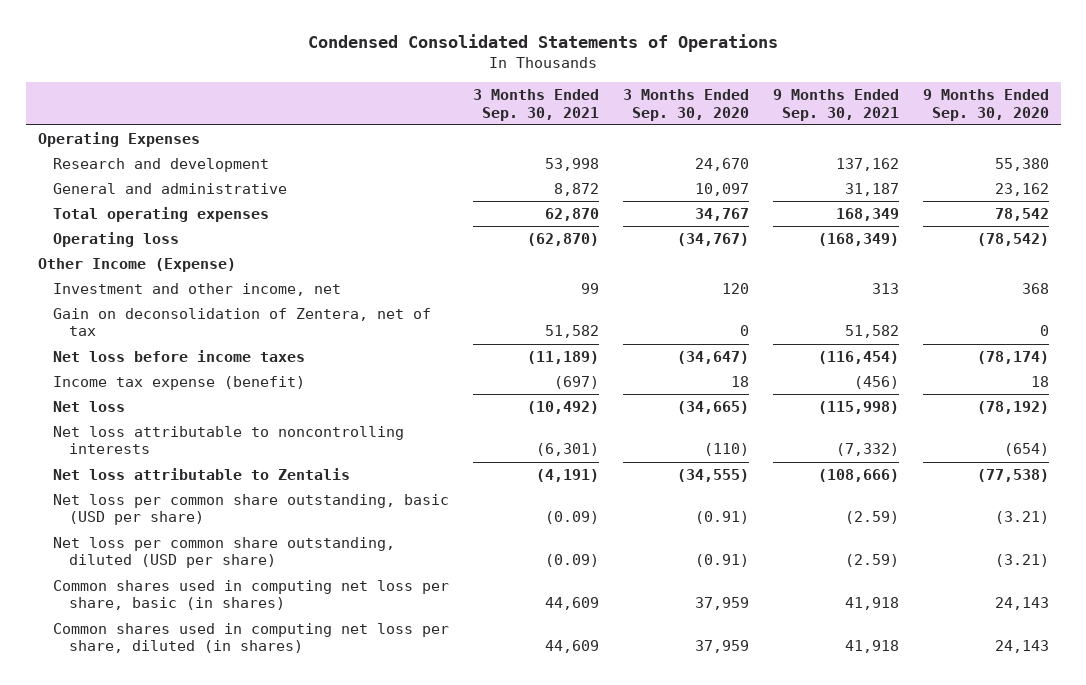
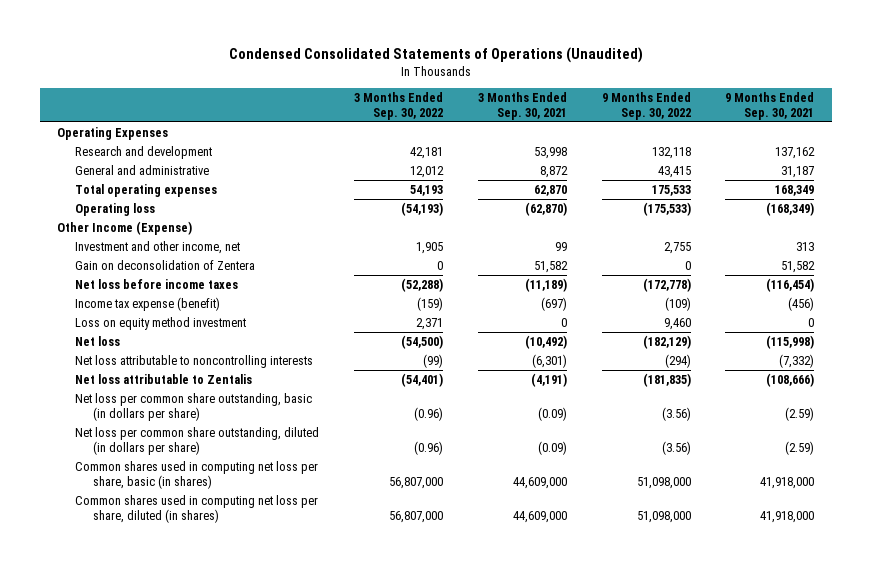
[308,34,779,53] Condensed Consolidated Statements of Operations -> [228,46,643,63] Condensed Consolidated Statements of Operations (Unaudited)
[622,89,749,121] 3 Months Ended Sep. 30, 2020 -> none
[922,89,1049,121] 9 Months Ended Sep. 30, 2020 -> none
none -> [353,92,443,120] 3 Months Ended Sep. 30, 2022
none -> [601,92,691,120] 9 Months Ended Sep. 30, 2022
[53,308,432,337] Gain on deconsolidation of Zentera, net of tax -> [74,259,255,270] Gain on deconsolidation of Zentera
none -> [74,316,246,330] Loss on equity method investment
[53,494,450,526] Net loss per common share outstanding, basic (USD per share) -> [74,392,312,421] Net loss per common share outstanding, basic (in dollars per share)
[53,537,396,569] Net loss per common share outstanding, diluted (USD per share) -> [74,426,319,455] Net loss per common share outstanding, diluted (in dollars per share)
[545,597,600,611] 44,609 -> [512,476,567,489] 44,609,000
[844,597,899,611] 41,918 -> [760,476,815,489] 41,918,000
[545,640,600,654] 44,609 -> [512,510,567,523] 44,609,000
[844,640,899,654] 41,918 -> [760,510,815,523] 41,918,000

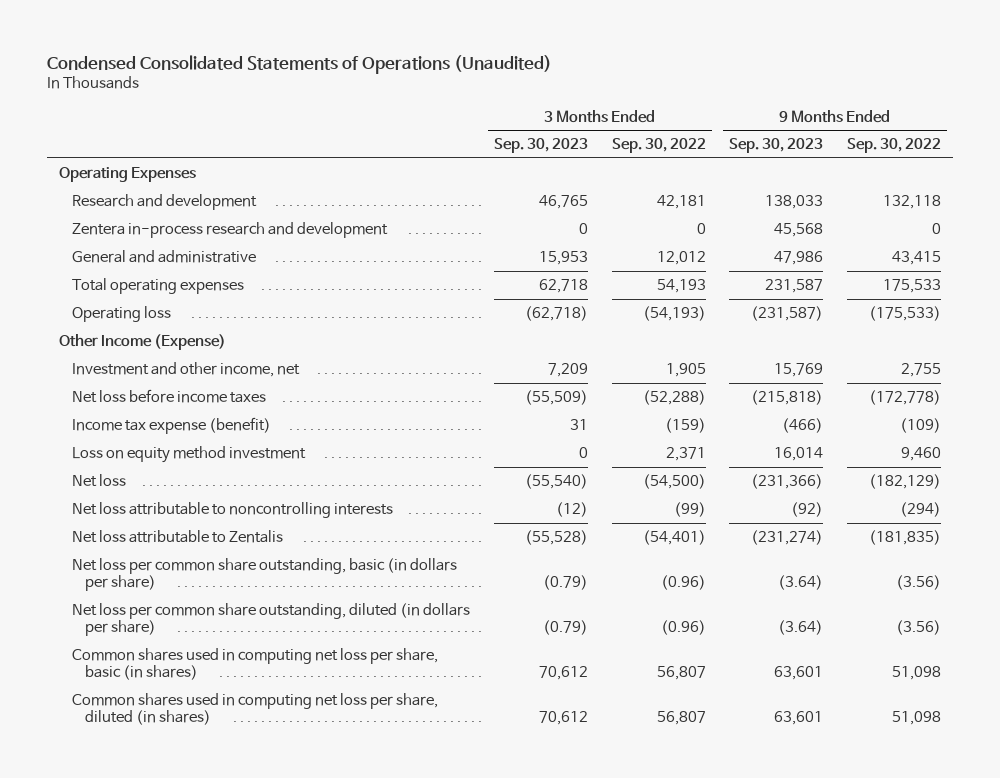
[477,92,567,120] 3 Months Ended Sep. 30, 2021 -> none
[725,92,815,120] 9 Months Ended Sep. 30, 2021 -> none
none -> [493,138,588,154] Sep. 30, 2023
none -> [729,138,824,154] Sep. 30, 2023
none -> [71,221,388,238] Zentera in-process research and development
[74,259,255,270] Gain on deconsolidation of Zentera -> none
[388,476,443,489] 56,807,000 -> [656,666,706,681] 56,807
[636,476,691,489] 51,098,000 -> [892,666,942,681] 51,098
[388,510,443,523] 56,807,000 -> [656,711,706,726] 56,807
[636,510,691,523] 51,098,000 -> [892,711,942,726] 51,098

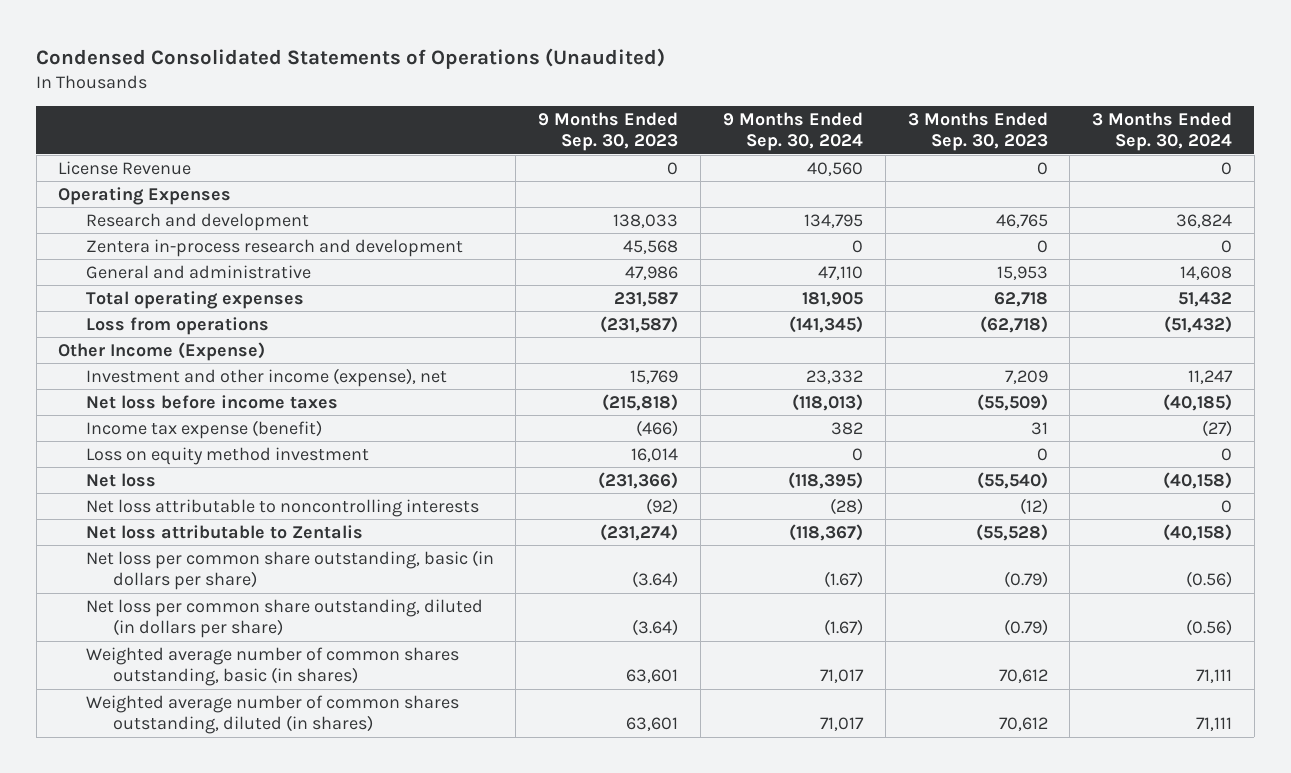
[611,138,706,154] Sep. 30, 2022 -> none
[847,138,942,154] Sep. 30, 2022 -> none
none -> [722,112,863,152] 9 Months Ended Sep. 30, 2024
none -> [1092,112,1233,152] 3 Months Ended Sep. 30, 2024
none -> [58,160,192,175] License Revenue
[71,305,171,322] Operating loss -> [85,316,269,335] Loss from operations
[71,361,300,377] Investment and other income, net -> [85,367,447,387] Investment and other income (expense), net
[71,647,438,681] Common shares used in computing net loss per share, basic (in shares) -> [85,646,459,687] Weighted average number of common shares outstanding, basic (in shares)
[71,692,438,726] Common shares used in computing net loss per share, diluted (in shares) -> [85,694,459,735] Weighted average number of common shares outstanding, diluted (in shares)

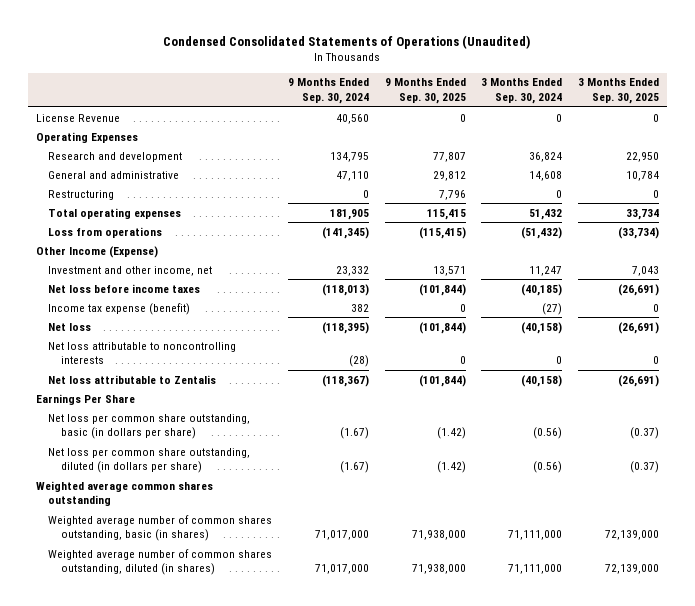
[538,112,679,152] 9 Months Ended Sep. 30, 2023 -> none
[907,112,1048,152] 3 Months Ended Sep. 30, 2023 -> none
none -> [384,78,466,105] 9 Months Ended Sep. 30, 2025
none -> [577,78,659,105] 3 Months Ended Sep. 30, 2025
[85,238,463,257] Zentera in-process research and development -> none
none -> [48,189,115,200] Restructuring
[85,367,447,387] Investment and other income (expense), net -> [48,265,213,276] Investment and other income, net
[85,446,369,465] Loss on equity method investment -> none
none -> [35,393,135,405] Earnings Per Share
none -> [35,480,213,507] Weighted average common shares outstanding
[819,669,864,684] 71,017 -> [314,530,369,541] 71,017,000
[1196,669,1233,684] 71,111 -> [508,530,563,541] 71,111,000
[819,717,864,732] 71,017 -> [314,564,369,575] 71,017,000
[1196,717,1233,732] 71,111 -> [508,564,563,575] 71,111,000

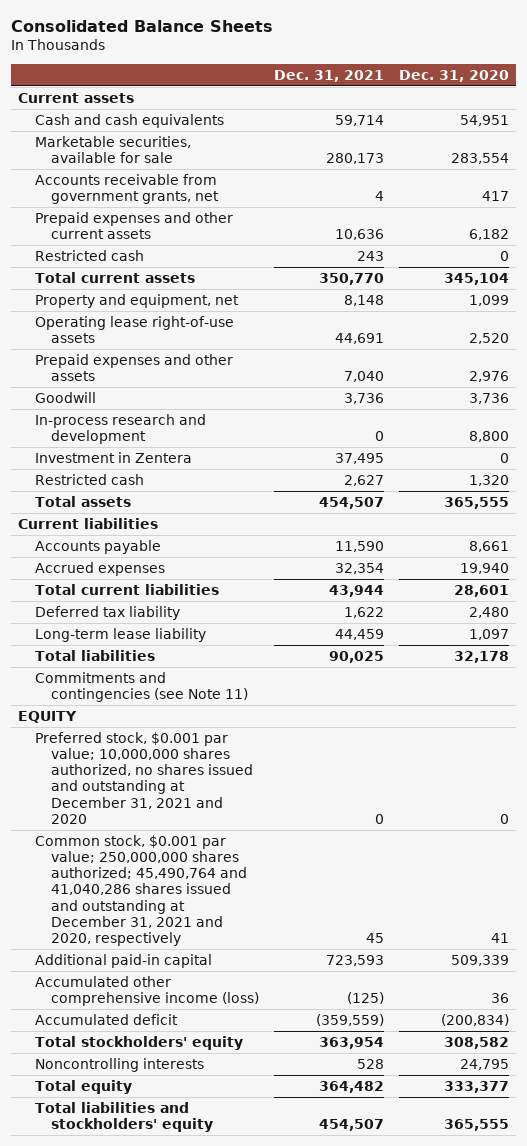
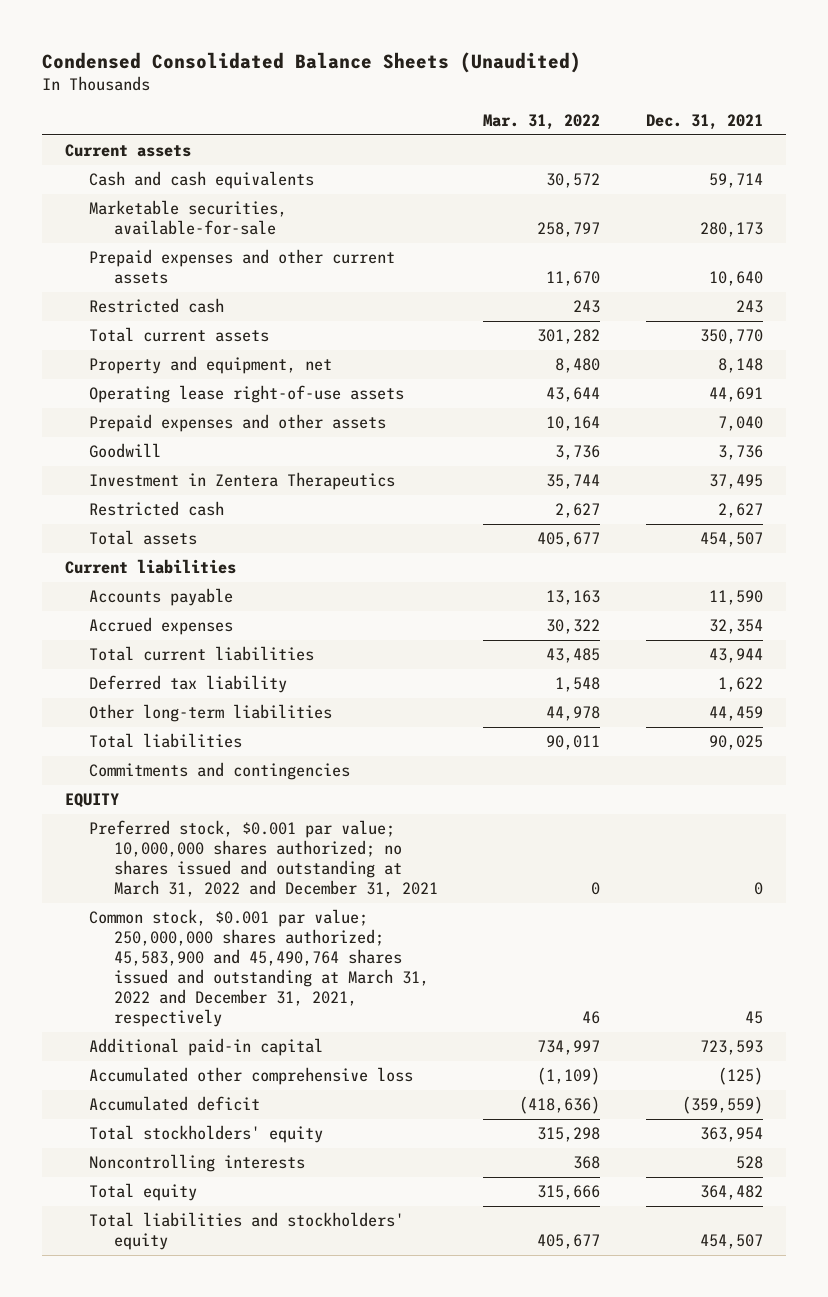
[10,20,273,33] Consolidated Balance Sheets -> [42,51,582,73] Condensed Consolidated Balance Sheets (Unaudited)
[398,69,509,82] Dec. 31, 2020 -> none
none -> [483,114,601,131] Mar. 31, 2022
[34,173,220,204] Accounts receivable from government grants, net -> none
[34,135,191,163] Marketable securities, available for sale -> [89,200,288,236] Marketable securities, available-for-sale
[335,228,385,240] 10,636 -> [708,271,763,287] 10,640
[34,413,206,444] In-process research and development -> none
[34,451,192,463] Investment in Zentera -> [89,472,396,491] Investment in Zentera Therapeutics
[34,627,206,642] Long-term lease liability -> [89,704,333,723] Other long-term liabilities
[34,671,249,702] Commitments and contingencies (see Note 11) -> [89,762,351,781] Commitments and contingencies
[34,731,254,824] Preferred stock, $0.001 par value; 10,000,000 shares authorized, no shares issued and outstanding at December 31, 2021 and 2020 -> [89,820,438,898] Preferred stock, $0.001 par value; 10,000,000 shares authorized; no shares issued and outstanding at March 31, 2022 and December 31, 2021
[34,834,248,947] Common stock, $0.001 par value; 250,000,000 shares authorized; 45,490,764 and 41,040,286 shares issued and outstanding at December 31, 2021 and 2020, respectively -> [89,909,429,1028] Common stock, $0.001 par value; 250,000,000 shares authorized; 45,583,900 and 45,490,764 shares issued and outstanding at March 31, 2022 and December 31, 2021, respectively
[34,975,260,1006] Accumulated other comprehensive income (loss) -> [89,1067,414,1086] Accumulated other comprehensive loss

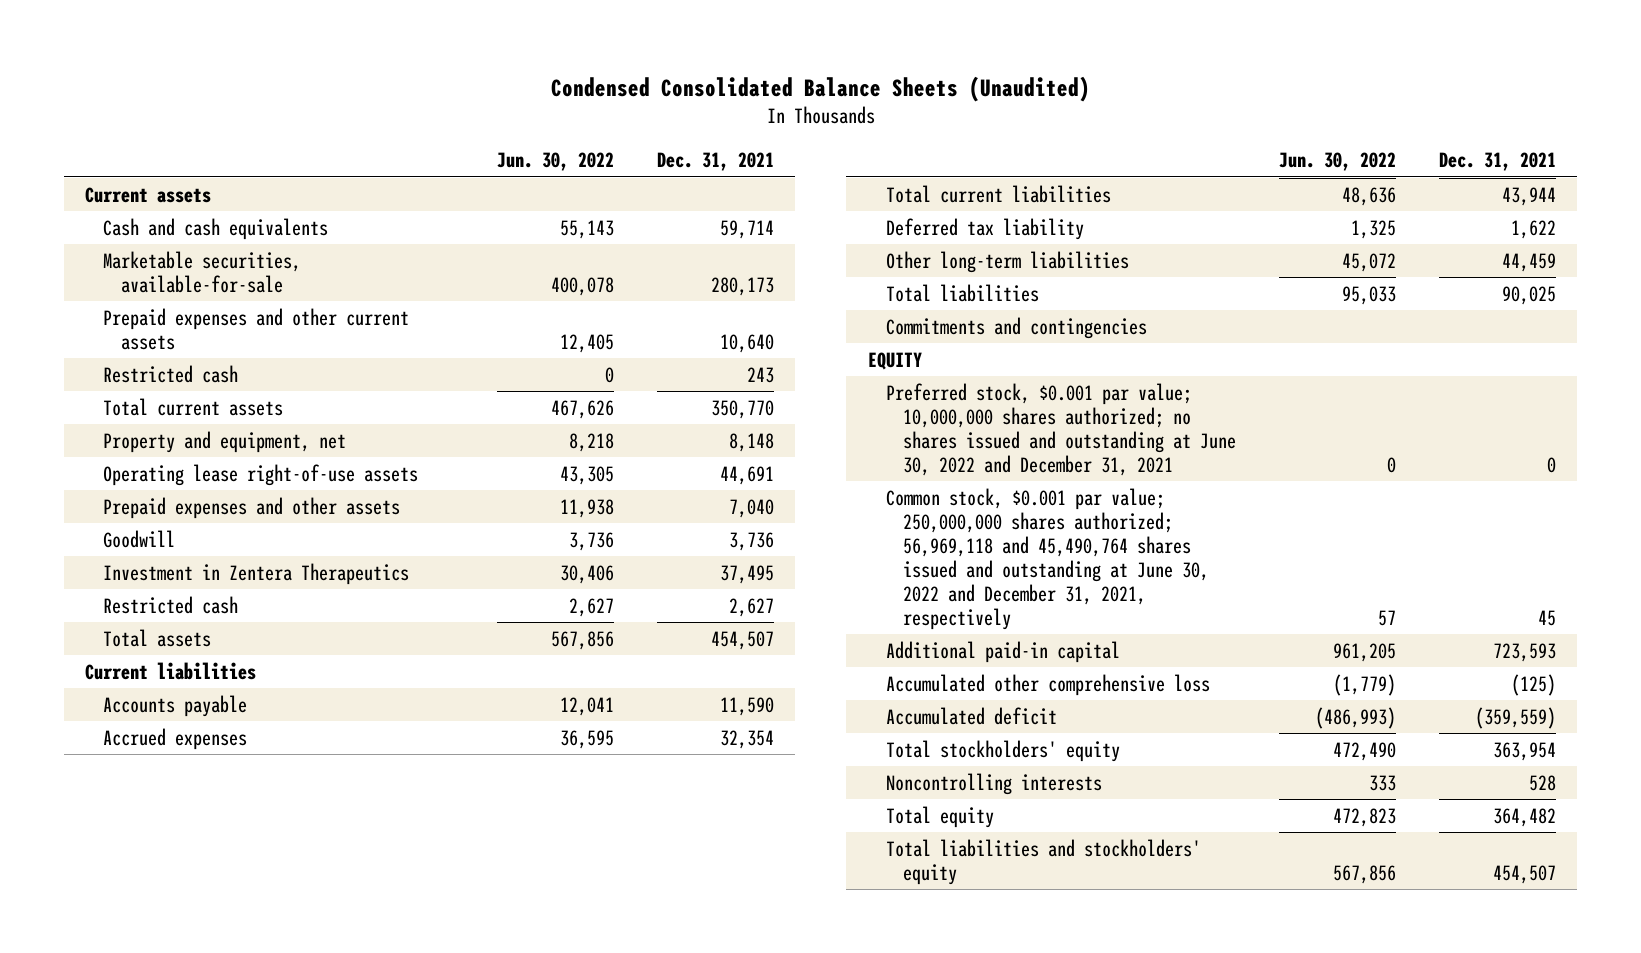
[483,114,601,131] Mar. 31, 2022 -> none
none -> [496,152,614,172] Jun. 30, 2022
[89,820,438,898] Preferred stock, $0.001 par value; 10,000,000 shares authorized; no shares issued and outstanding at March 31, 2022 and December 31, 2021 -> [885,382,1237,476] Preferred stock, $0.001 par value; 10,000,000 shares authorized; no shares issued and outstanding at June 30, 2022 and December 31, 2021
[89,909,429,1028] Common stock, $0.001 par value; 250,000,000 shares authorized; 45,583,900 and 45,490,764 shares issued and outstanding at March 31, 2022 and December 31, 2021, respectively -> [885,487,1210,630] Common stock, $0.001 par value; 250,000,000 shares authorized; 56,969,118 and 45,490,764 shares issued and outstanding at June 30, 2022 and December 31, 2021, respectively

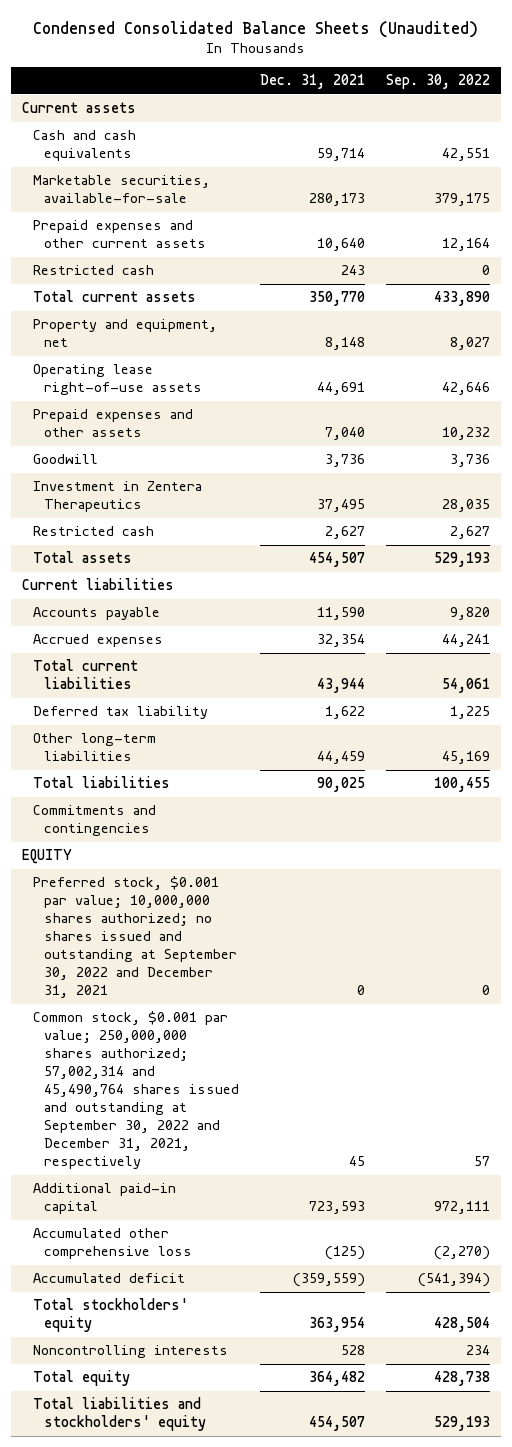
[496,152,614,172] Jun. 30, 2022 -> none
none -> [386,74,491,90] Sep. 30, 2022
[885,382,1237,476] Preferred stock, $0.001 par value; 10,000,000 shares authorized; no shares issued and outstanding at June 30, 2022 and December 31, 2021 -> [32,876,237,999] Preferred stock, $0.001 par value; 10,000,000 shares authorized; no shares issued and outstanding at September 30, 2022 and December 31, 2021
[885,487,1210,630] Common stock, $0.001 par value; 250,000,000 shares authorized; 56,969,118 and 45,490,764 shares issued and outstanding at June 30, 2022 and December 31, 2021, respectively -> [32,1011,239,1170] Common stock, $0.001 par value; 250,000,000 shares authorized; 57,002,314 and 45,490,764 shares issued and outstanding at September 30, 2022 and December 31, 2021, respectively

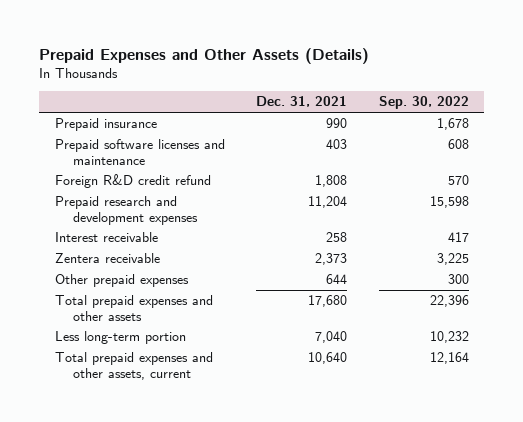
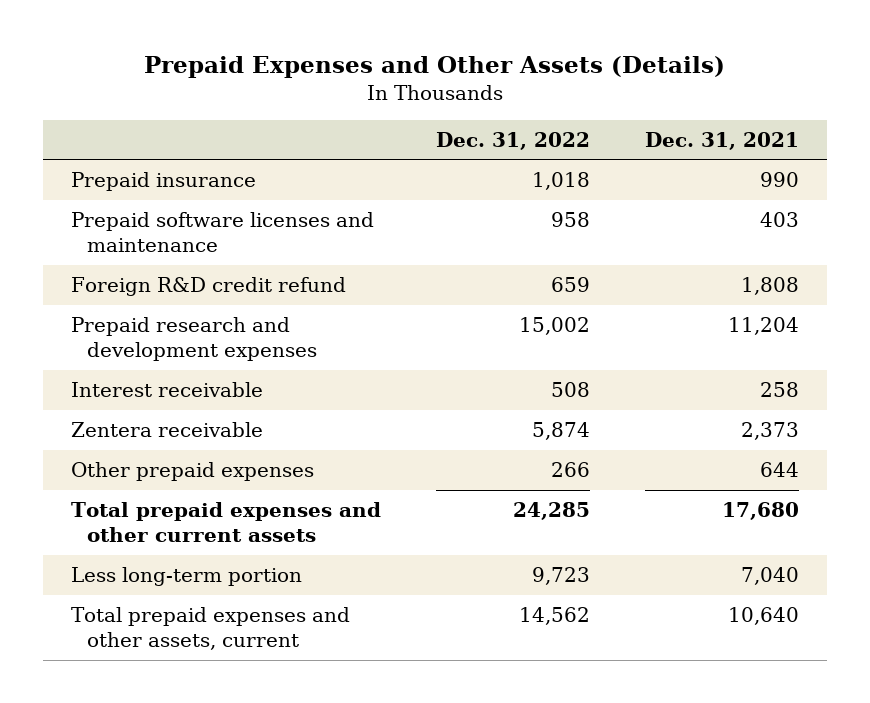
[378,96,469,110] Sep. 30, 2022 -> none
none -> [435,131,590,150] Dec. 31, 2022
[54,295,213,321] Total prepaid expenses and other assets -> [70,502,381,543] Total prepaid expenses and other current assets

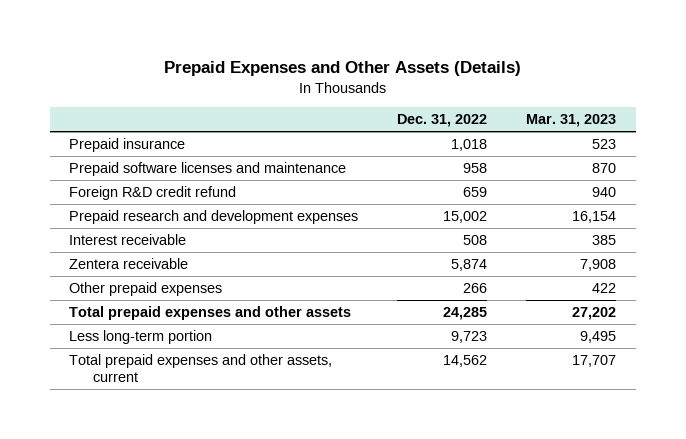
[645,131,800,150] Dec. 31, 2021 -> none
none -> [526,114,617,128] Mar. 31, 2023
[70,502,381,543] Total prepaid expenses and other current assets -> [69,306,352,321] Total prepaid expenses and other assets

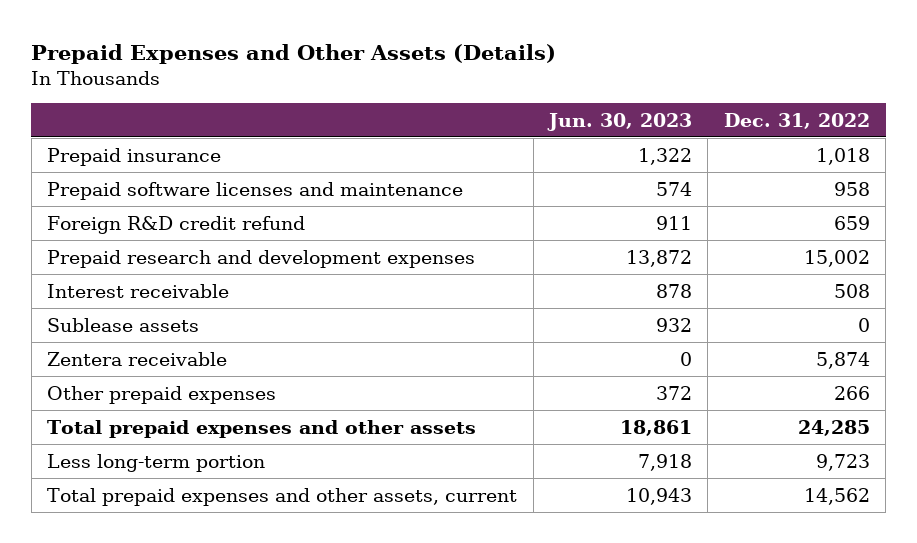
[526,114,617,128] Mar. 31, 2023 -> none
none -> [546,112,692,131] Jun. 30, 2023
none -> [47,317,200,332] Sublease assets

